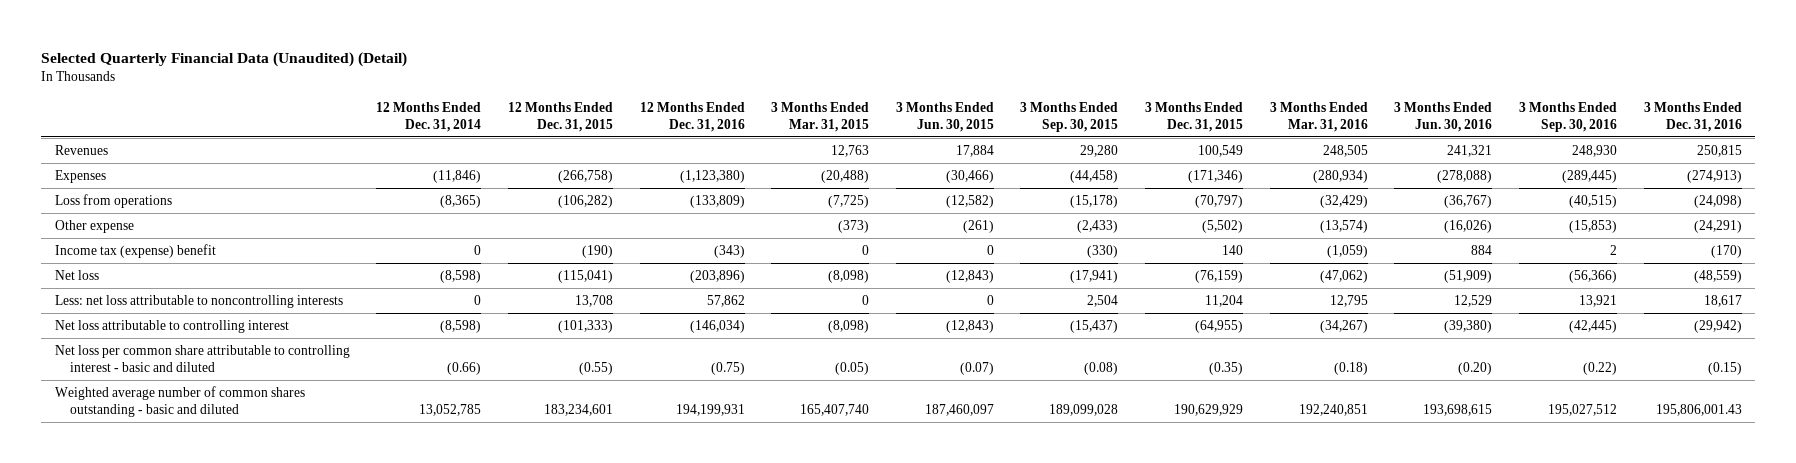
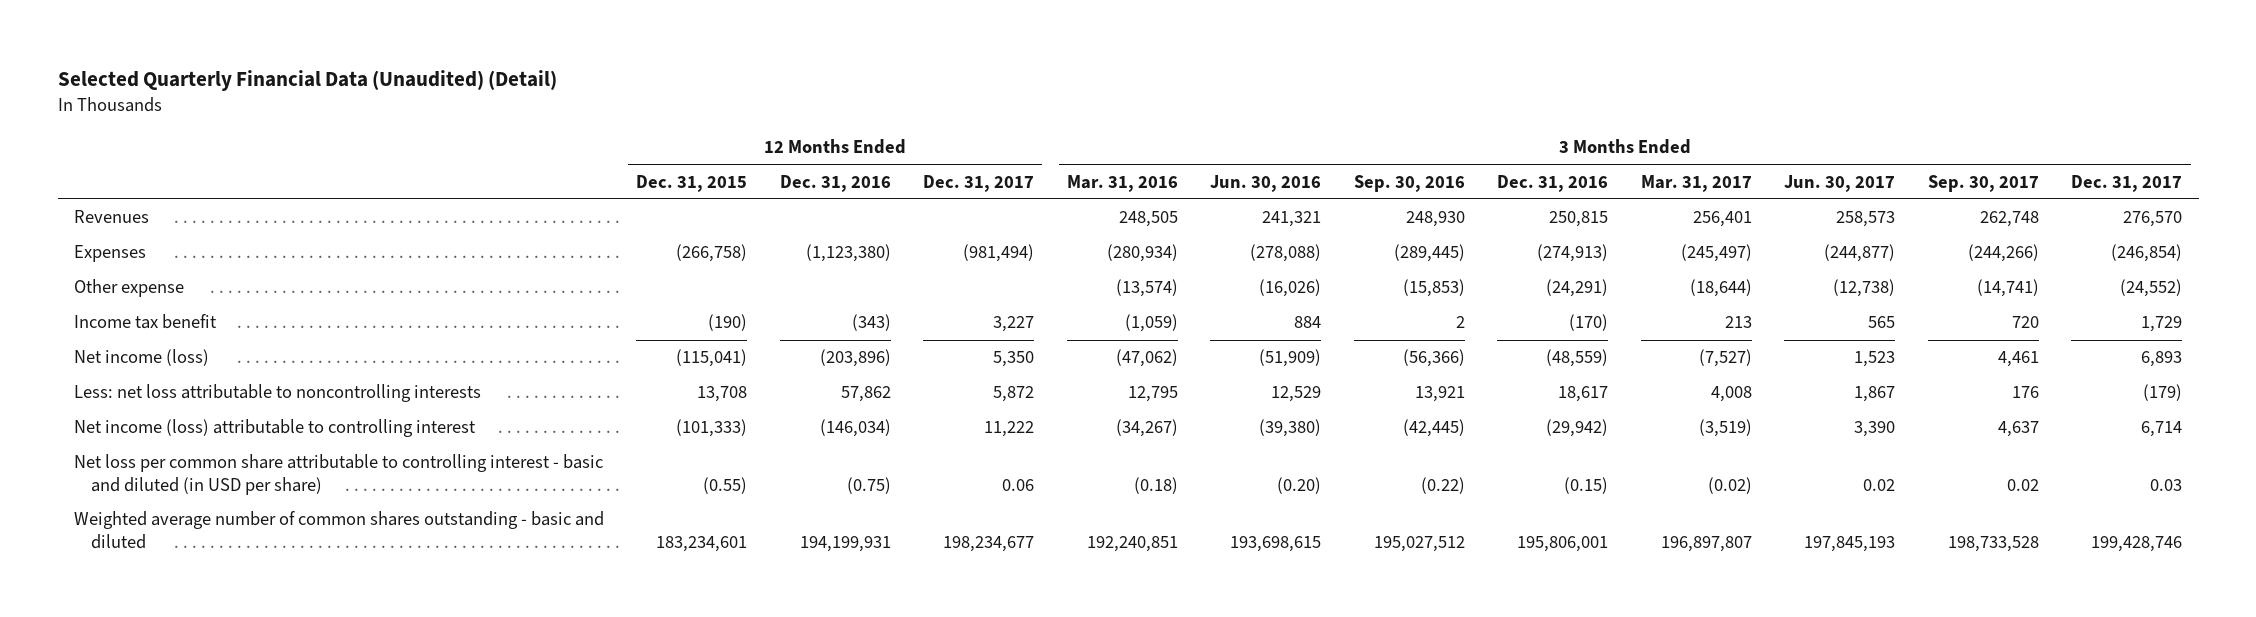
[376,101,482,133] 12 Months Ended Dec. 31, 2014 -> none
[771,101,870,133] 3 Months Ended Mar. 31, 2015 -> none
[895,101,994,133] 3 Months Ended Jun. 30, 2015 -> none
[1020,101,1119,133] 3 Months Ended Sep. 30, 2015 -> none
[1145,101,1244,133] 3 Months Ended Dec. 31, 2015 -> none
none -> [923,174,1035,192] Dec. 31, 2017
none -> [1640,174,1752,192] Mar. 31, 2017
none -> [1784,174,1896,192] Jun. 30, 2017
none -> [1927,174,2039,192] Sep. 30, 2017
none -> [2071,174,2183,192] Dec. 31, 2017
[54,193,172,208] Loss from operations -> none
[54,243,216,258] Income tax (expense) benefit -> [73,314,217,330] Income tax benefit
[54,269,99,280] Net loss -> [73,349,209,367] Net income (loss)
[54,319,289,333] Net loss attributable to controlling interest -> [73,419,476,438] Net income (loss) attributable to controlling interest
[54,344,350,373] Net loss per common share attributable to controlling interest - basic and diluted -> [73,454,603,495] Net loss per common share attributable to controlling interest - basic and diluted (in USD per share)
[1655,404,1742,417] 195,806,001.43 -> [1517,535,1609,552] 195,806,001

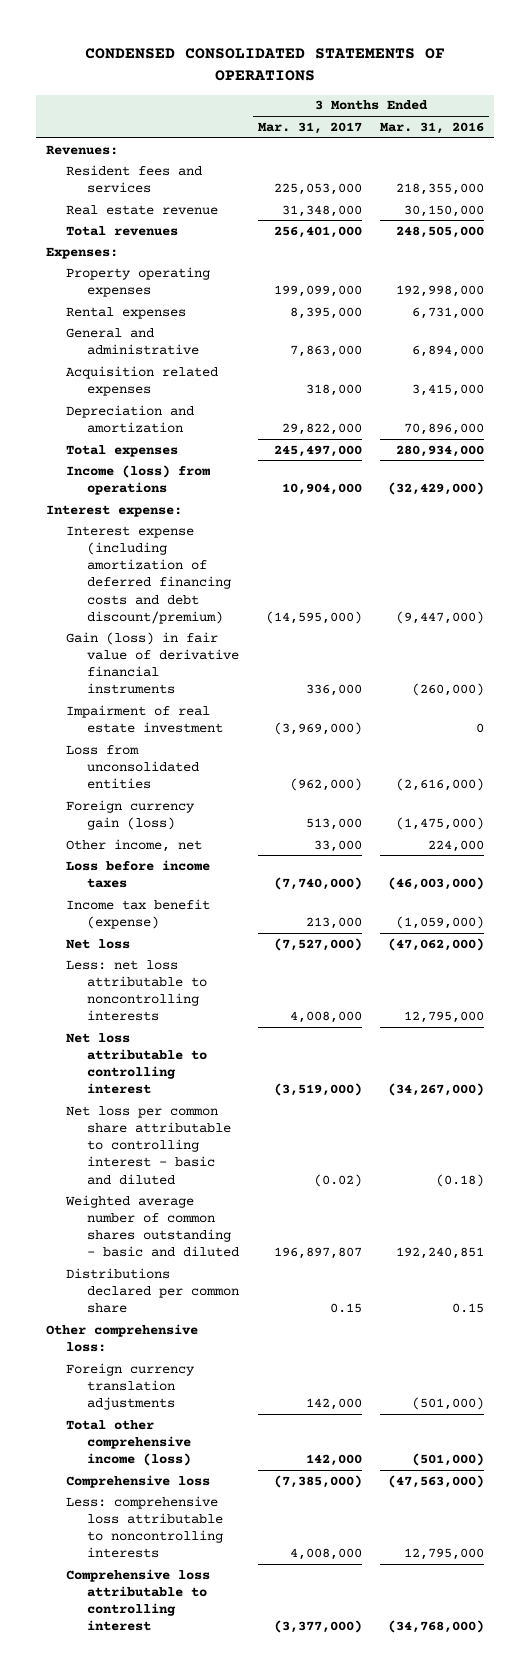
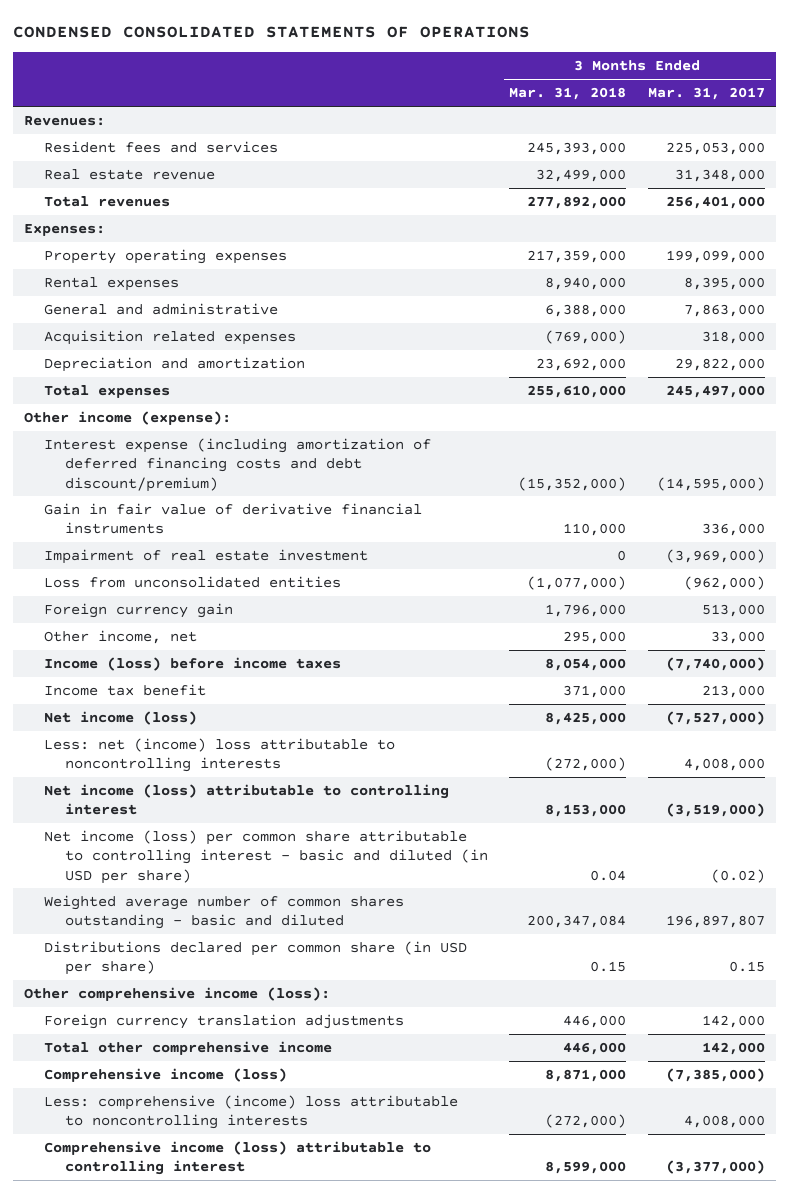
[380,121,485,134] Mar. 31, 2016 -> none
none -> [509,87,627,101] Mar. 31, 2018
[66,464,211,496] Income (loss) from operations -> none
[45,504,182,517] Interest expense: -> none
none -> [24,410,232,425] Other income (expense):
[66,631,240,695] Gain (loss) in fair value of derivative financial instruments -> [44,502,423,535] Gain in fair value of derivative financial instruments
[66,799,196,831] Foreign currency gain (loss) -> [44,602,234,618] Foreign currency gain
[66,859,211,889] Loss before income taxes -> [44,656,342,671] Income (loss) before income taxes
[66,898,211,930] Income tax benefit (expense) -> [44,683,207,696] Income tax benefit
[66,938,131,949] Net loss -> [44,710,198,725] Net income (loss)
[66,959,208,1022] Less: net loss attributable to noncontrolling interests -> [44,737,396,773] Less: net (income) loss attributable to noncontrolling interests
[66,1032,208,1095] Net loss attributable to controlling interest -> [44,783,450,816] Net income (loss) attributable to controlling interest
[66,1105,232,1185] Net loss per common share attributable to controlling interest - basic and diluted -> [44,829,488,884] Net income (loss) per common share attributable to controlling interest - basic and diluted (in USD per share)
[66,1267,240,1314] Distributions declared per common share -> [44,940,468,976] Distributions declared per common share (in USD per share)
[45,1323,198,1353] Other comprehensive loss: -> [24,986,331,1001] Other comprehensive income (loss):
[66,1419,192,1467] Total other comprehensive income (loss) -> [44,1040,333,1055] Total other comprehensive income
[66,1474,211,1488] Comprehensive loss -> [44,1067,288,1082] Comprehensive income (loss)
[66,1495,224,1559] Less: comprehensive loss attributable to noncontrolling interests -> [44,1094,459,1130] Less: comprehensive (income) loss attributable to noncontrolling interests
[66,1568,211,1632] Comprehensive loss attributable to controlling interest -> [44,1140,432,1176] Comprehensive income (loss) attributable to controlling interest

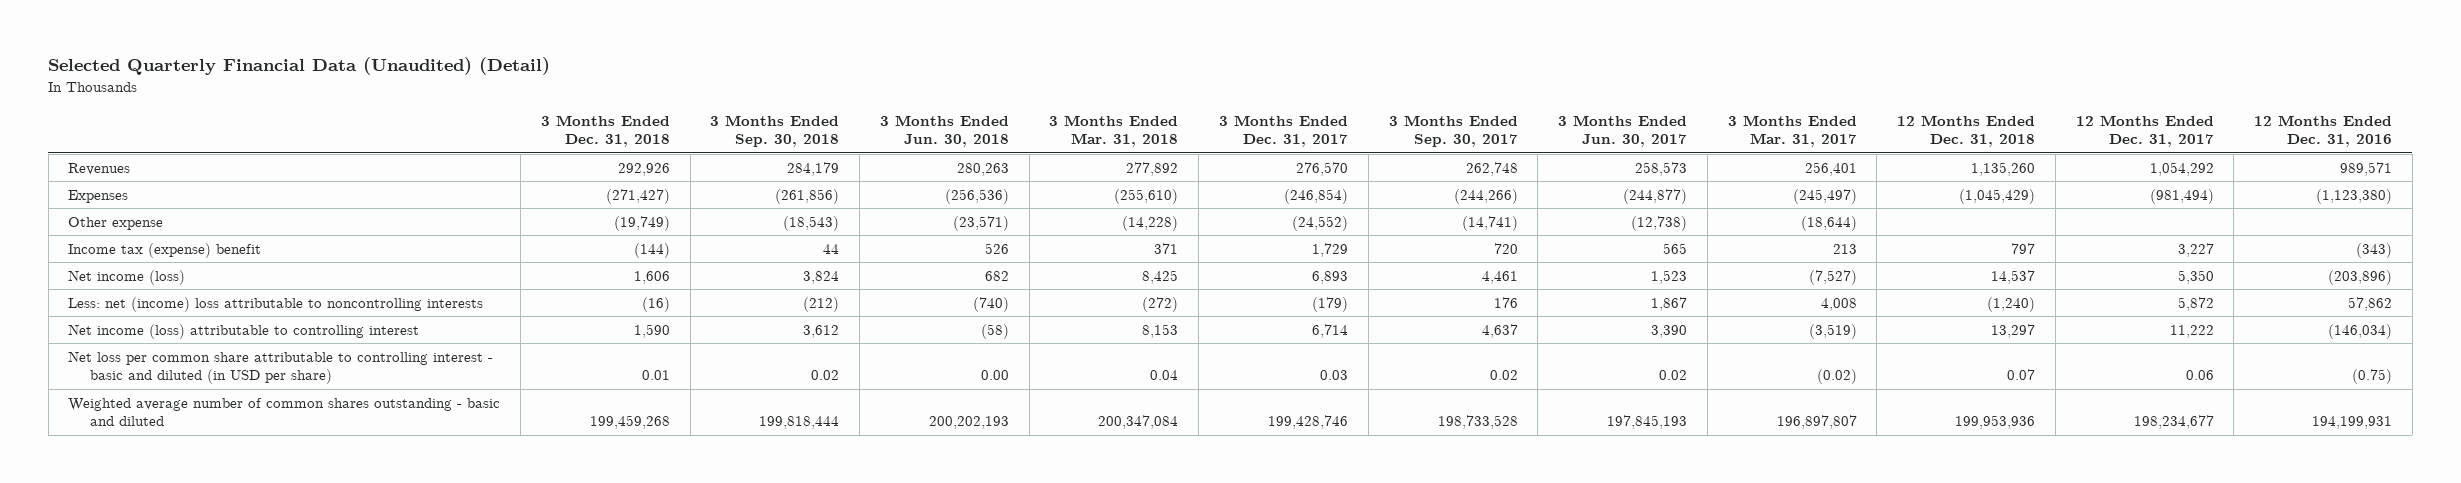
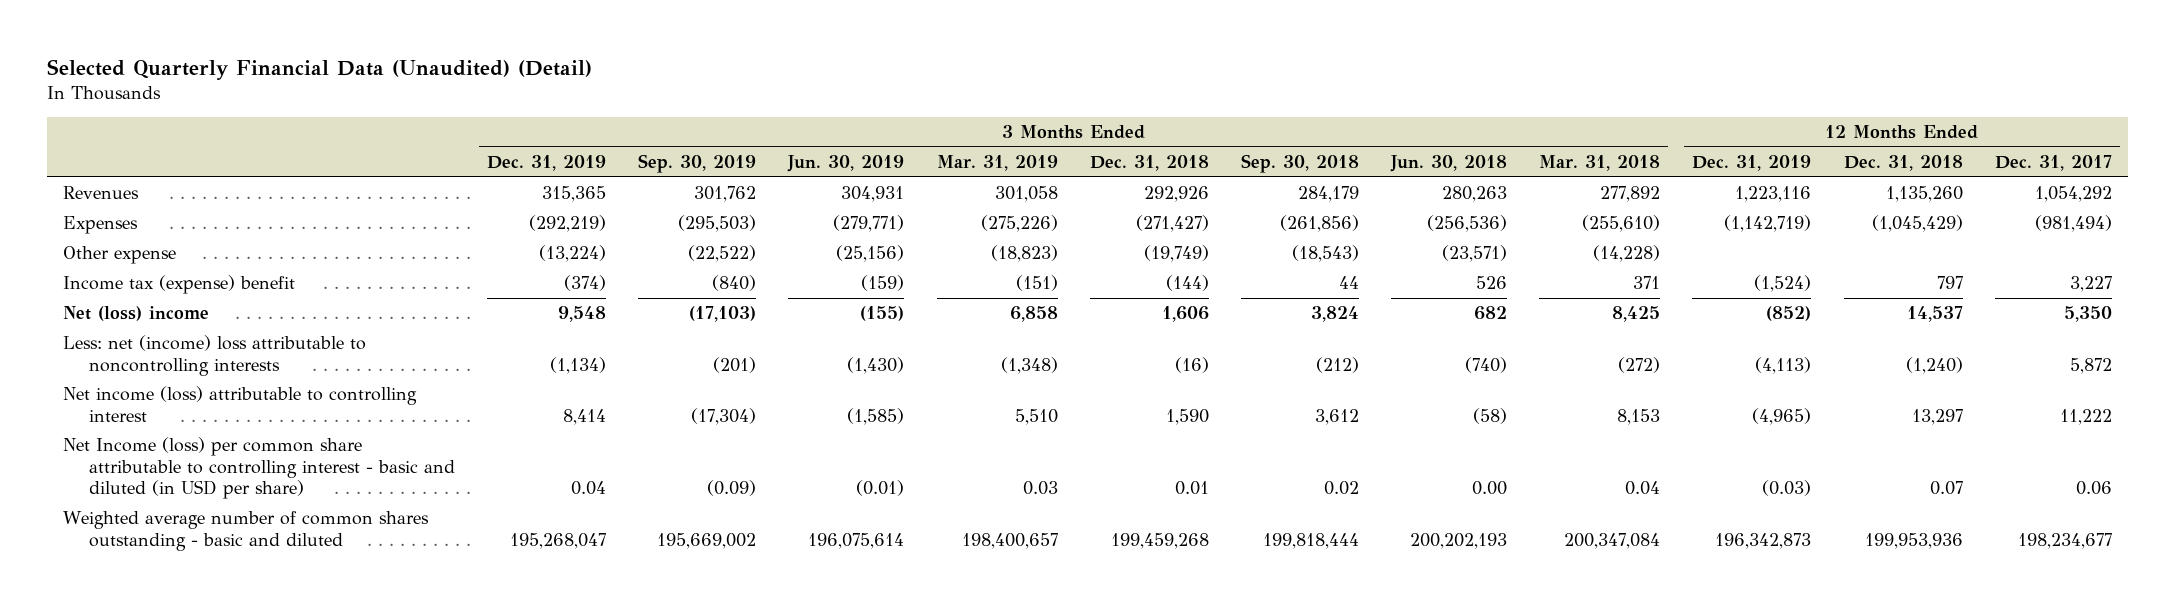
[1219,114,1349,148] 3 Months Ended Dec. 31, 2017 -> none
[1388,114,1518,148] 3 Months Ended Sep. 30, 2017 -> none
[1558,114,1688,148] 3 Months Ended Jun. 30, 2017 -> none
[1727,114,1857,148] 3 Months Ended Mar. 31, 2017 -> none
[2254,114,2393,148] 12 Months Ended Dec. 31, 2016 -> none
none -> [486,155,606,172] Dec. 31, 2019
none -> [638,154,757,174] Sep. 30, 2019
none -> [787,155,905,173] Jun. 30, 2019
none -> [936,155,1058,172] Mar. 31, 2019
none -> [1692,155,1812,172] Dec. 31, 2019
[68,269,186,285] Net income (loss) -> [62,306,209,322] Net (loss) income
[68,350,494,385] Net loss per common share attributable to controlling interest - basic and diluted (in USD per share) -> [62,437,455,500] Net Income (loss) per common share attributable to controlling interest - basic and diluted (in USD per share)

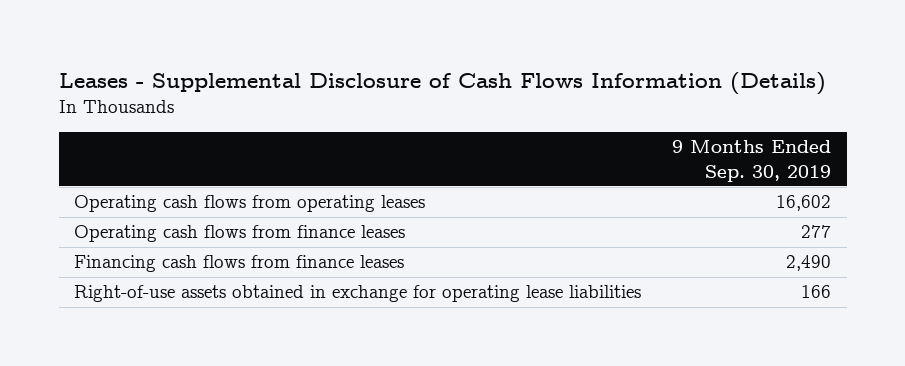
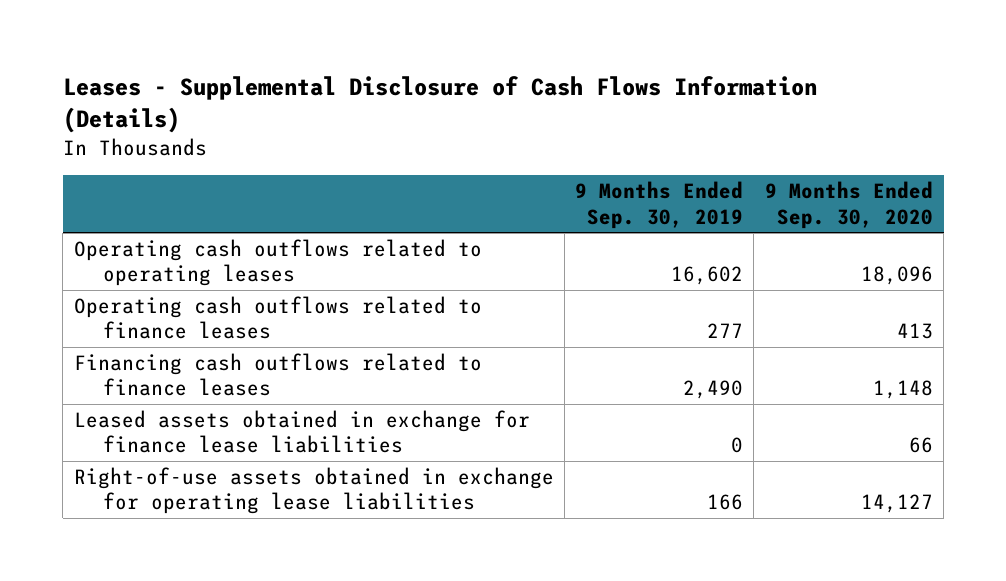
none -> [764,181,933,229] 9 Months Ended Sep. 30, 2020
[74,195,426,213] Operating cash flows from operating leases -> [73,238,482,287] Operating cash outflows related to operating leases
[74,225,406,243] Operating cash flows from finance leases -> [73,295,482,340] Operating cash outflows related to finance leases
[74,255,405,273] Financing cash flows from finance leases -> [73,352,482,397] Financing cash outflows related to finance leases
none -> [73,409,530,454] Leased assets obtained in exchange for finance lease liabilities

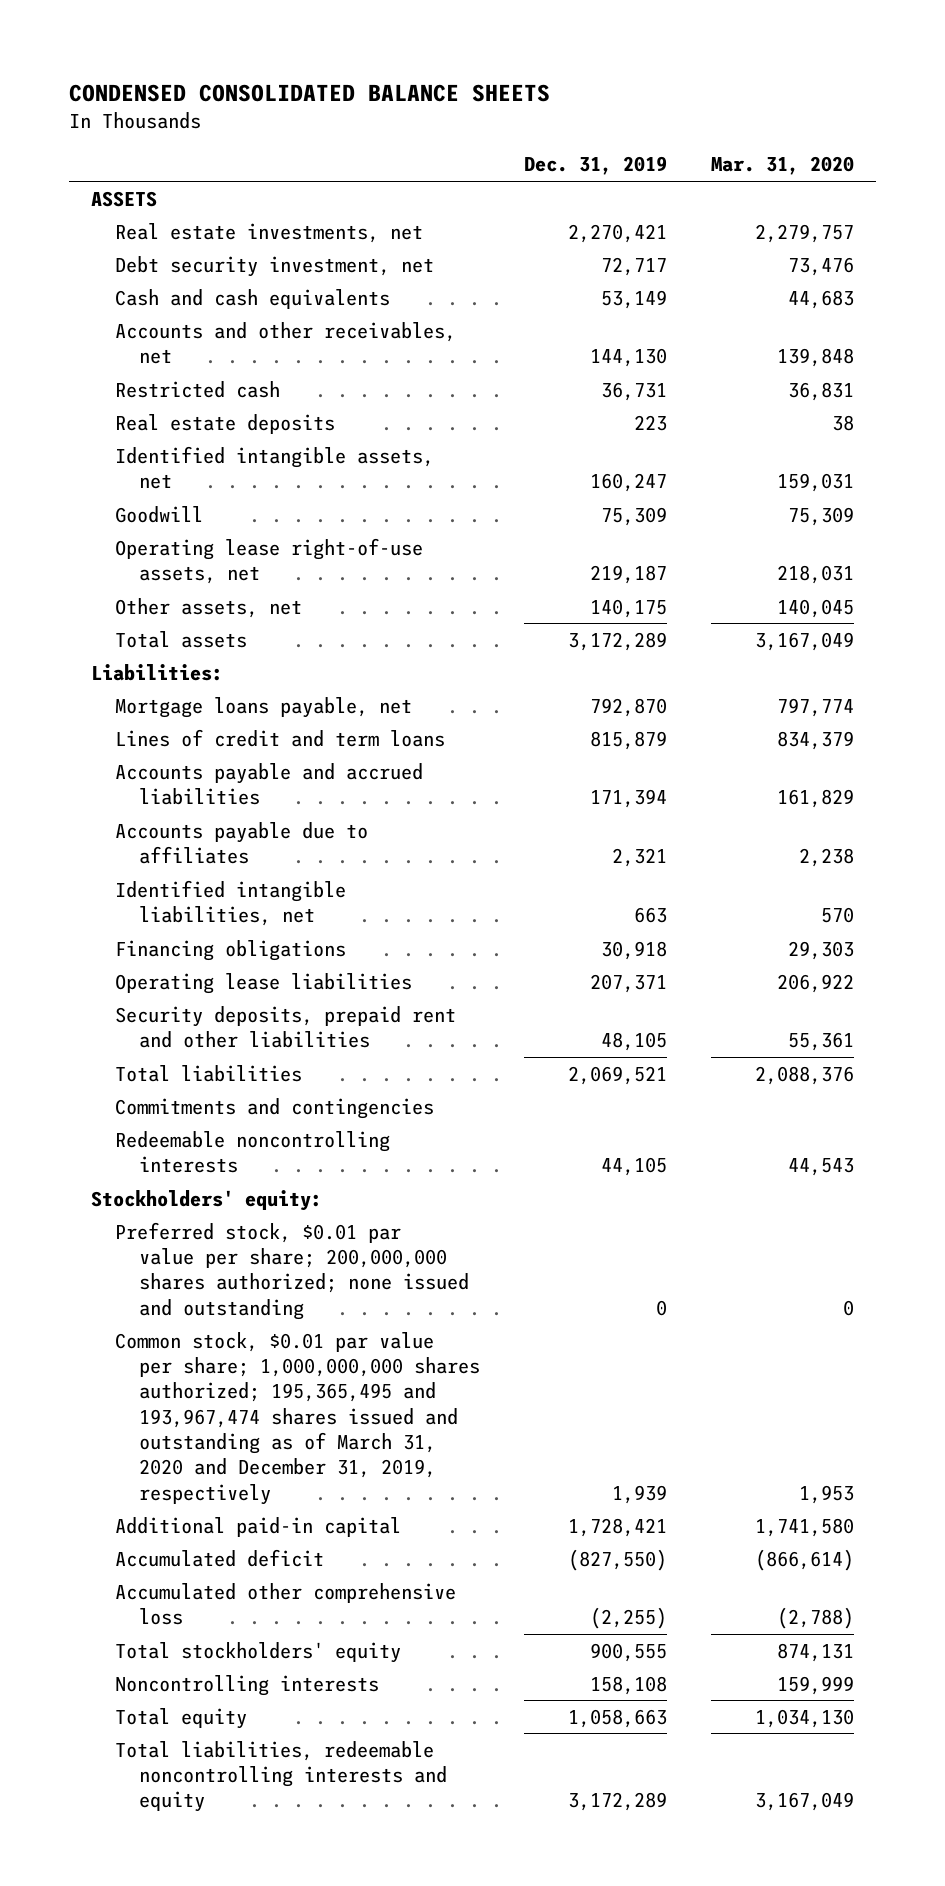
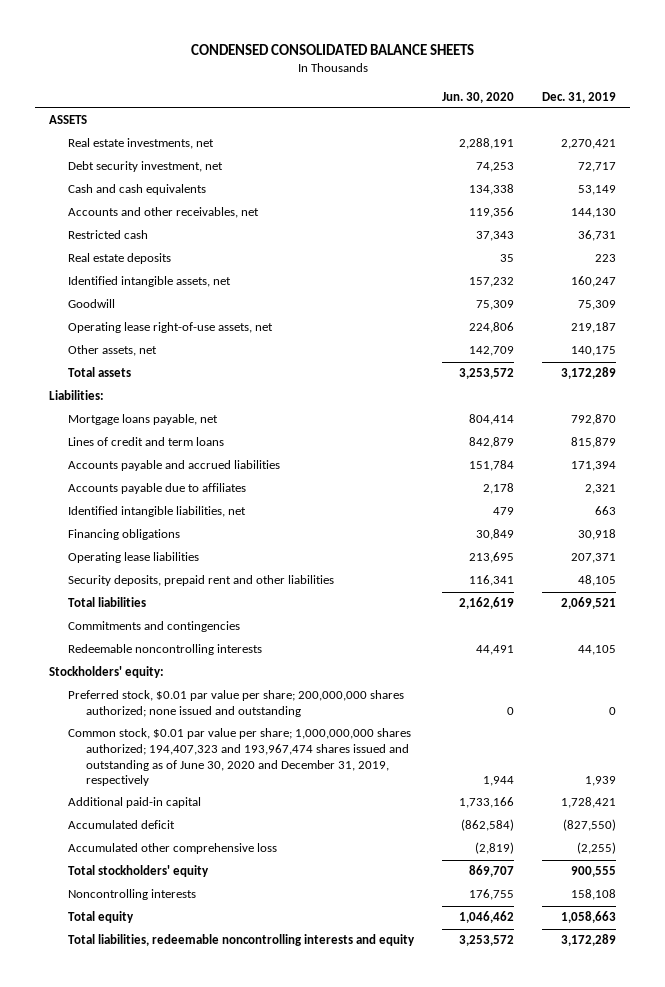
[710,156,854,176] Mar. 31, 2020 -> none
none -> [441,91,514,103] Jun. 30, 2020
[115,1331,481,1505] Common stock, $0.01 par value per share; 1,000,000,000 shares authorized; 195,365,495 and 193,967,474 shares issued and outstanding as of March 31, 2020 and December 31, 2019, respectively -> [67,728,411,787] Common stock, $0.01 par value per share; 1,000,000,000 shares authorized; 194,407,323 and 193,967,474 shares issued and outstanding as of June 30, 2020 and December 31, 2019, respectively

